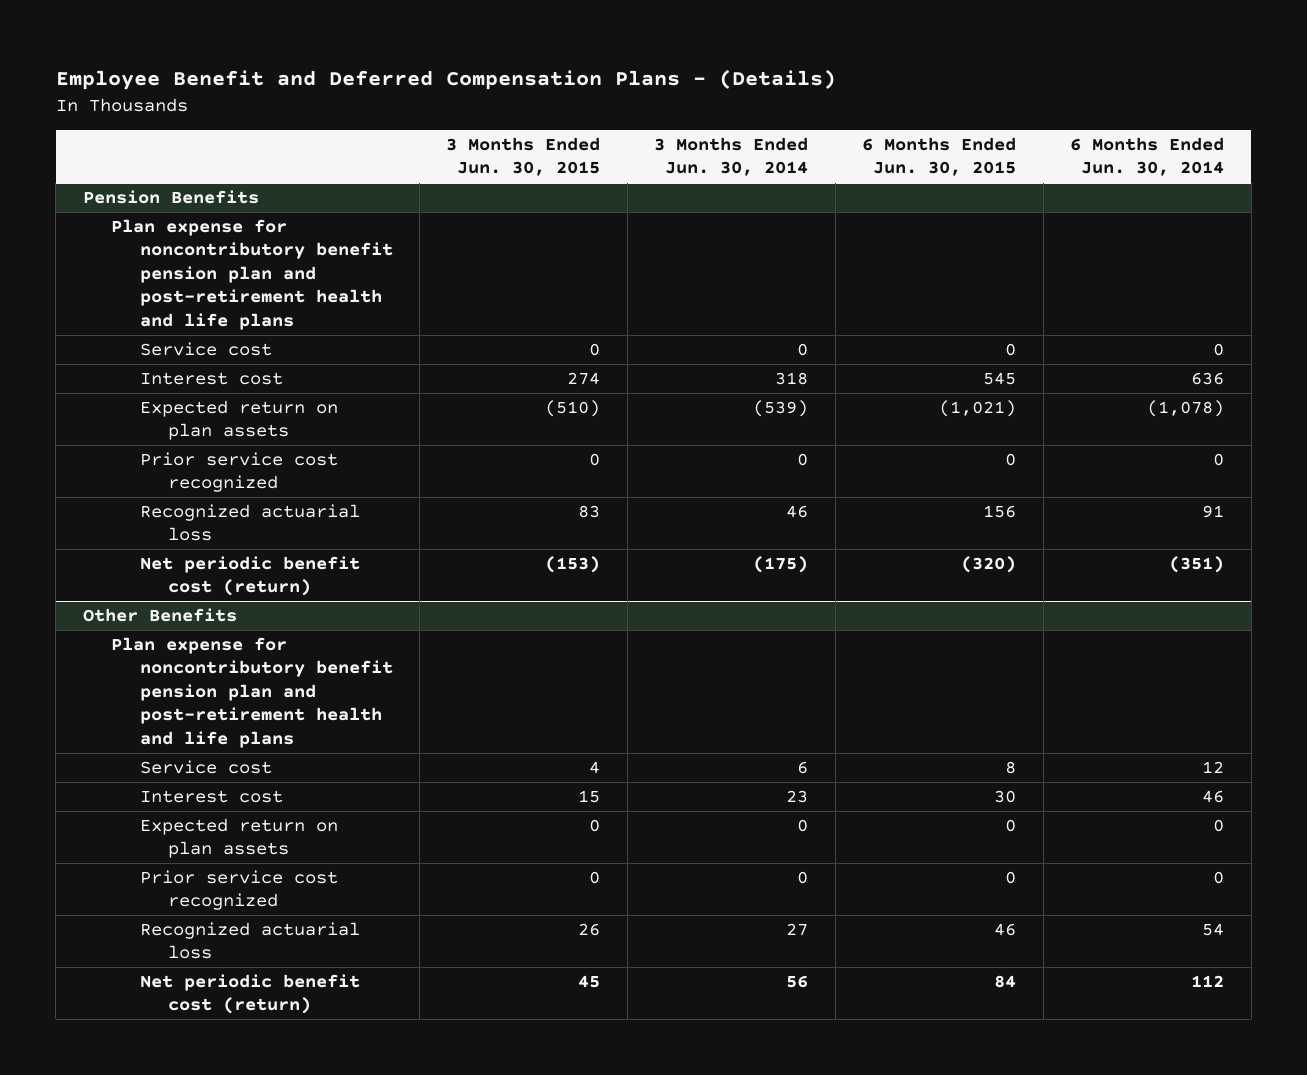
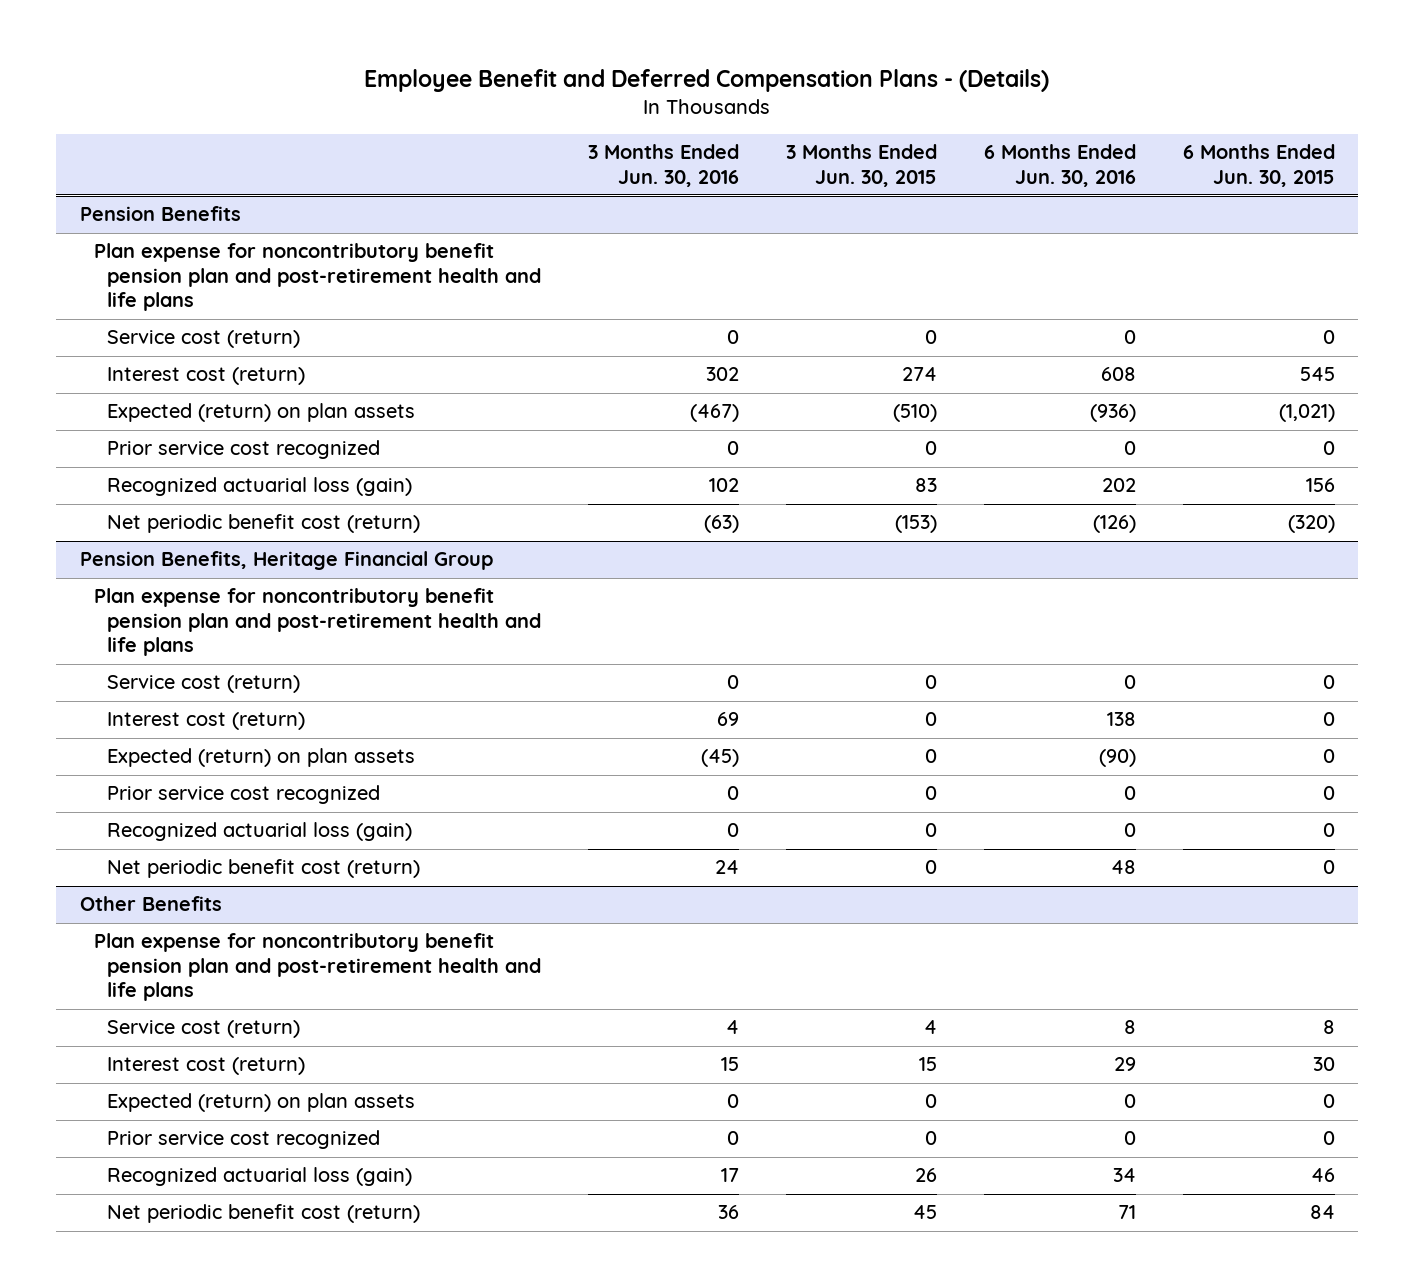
[654,136,809,177] 3 Months Ended Jun. 30, 2014 -> none
[1070,136,1225,177] 6 Months Ended Jun. 30, 2014 -> none
none -> [588,144,740,187] 3 Months Ended Jun. 30, 2016
none -> [984,144,1137,187] 6 Months Ended Jun. 30, 2016
[139,342,272,357] Service cost -> [107,330,301,349] Service cost (return)
[139,372,283,386] Interest cost -> [107,367,306,386] Interest cost (return)
[139,400,338,441] Expected return on plan assets -> [107,403,416,423] Expected (return) on plan assets
[139,504,360,542] Recognized actuarial loss -> [107,477,413,497] Recognized actuarial loss (gain)
none -> [79,551,493,571] Pension Benefits, Heritage Financial Group
none -> [93,588,542,657] Plan expense for noncontributory benefit pension plan and post-retirement health and life plans
none -> [107,675,301,694] Service cost (return)
none -> [107,712,306,731] Interest cost (return)
none -> [107,748,416,768] Expected (return) on plan assets
none -> [107,785,381,805] Prior service cost recognized
none -> [107,822,413,842] Recognized actuarial loss (gain)
none -> [107,859,421,879] Net periodic benefit cost (return)
[139,760,272,775] Service cost -> [107,1020,301,1039] Service cost (return)
[139,790,283,804] Interest cost -> [107,1057,306,1076] Interest cost (return)
[139,818,338,859] Expected return on plan assets -> [107,1093,416,1113] Expected (return) on plan assets
[139,922,360,960] Recognized actuarial loss -> [107,1167,413,1187] Recognized actuarial loss (gain)

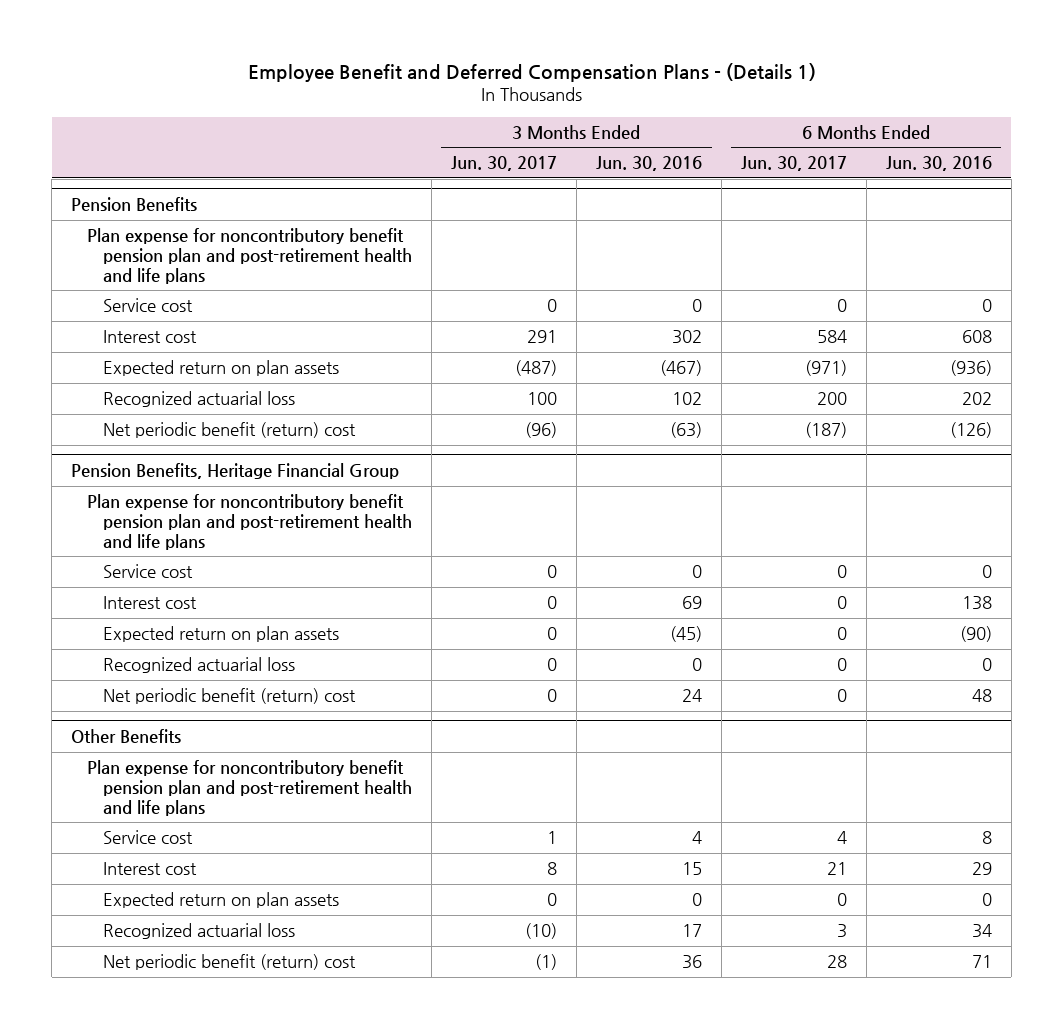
[364,68,1050,92] Employee Benefit and Deferred Compensation Plans - (Details) -> [247,62,816,82] Employee Benefit and Deferred Compensation Plans - (Details 1)
[786,144,938,187] 3 Months Ended Jun. 30, 2015 -> none
[1182,144,1335,187] 6 Months Ended Jun. 30, 2015 -> none
none -> [450,156,557,172] Jun. 30, 2017
none -> [740,156,847,172] Jun. 30, 2017
[107,440,381,460] Prior service cost recognized -> none
[107,330,301,349] Service cost (return) -> [102,298,193,313] Service cost
[107,367,306,386] Interest cost (return) -> [102,330,197,344] Interest cost
[107,403,416,423] Expected (return) on plan assets -> [102,360,339,377] Expected return on plan assets
[107,477,413,497] Recognized actuarial loss (gain) -> [102,391,295,408] Recognized actuarial loss
[107,514,421,534] Net periodic benefit cost (return) -> [102,422,356,439] Net periodic benefit (return) cost
[107,785,381,805] Prior service cost recognized -> none
[107,675,301,694] Service cost (return) -> [102,564,193,579] Service cost
[107,712,306,731] Interest cost (return) -> [102,596,197,610] Interest cost
[107,748,416,768] Expected (return) on plan assets -> [102,626,339,643] Expected return on plan assets
[107,822,413,842] Recognized actuarial loss (gain) -> [102,657,295,674] Recognized actuarial loss
[107,859,421,879] Net periodic benefit cost (return) -> [102,688,356,705] Net periodic benefit (return) cost
[107,1130,381,1150] Prior service cost recognized -> none
[107,1020,301,1039] Service cost (return) -> [102,830,193,845] Service cost
[107,1057,306,1076] Interest cost (return) -> [102,862,197,876] Interest cost
[107,1093,416,1113] Expected (return) on plan assets -> [102,892,339,909] Expected return on plan assets
[107,1167,413,1187] Recognized actuarial loss (gain) -> [102,923,295,940] Recognized actuarial loss
[107,1204,421,1224] Net periodic benefit cost (return) -> [102,954,356,971] Net periodic benefit (return) cost

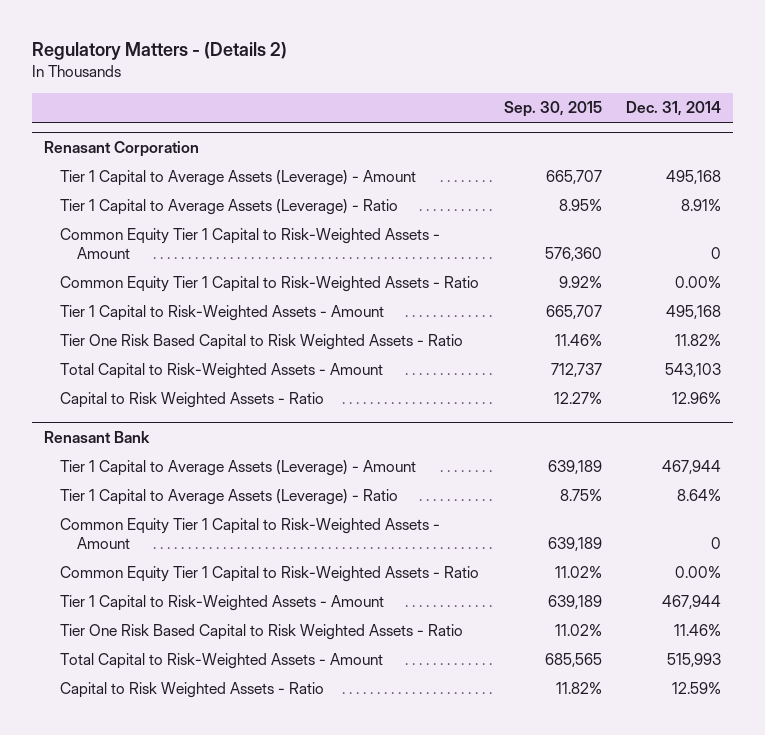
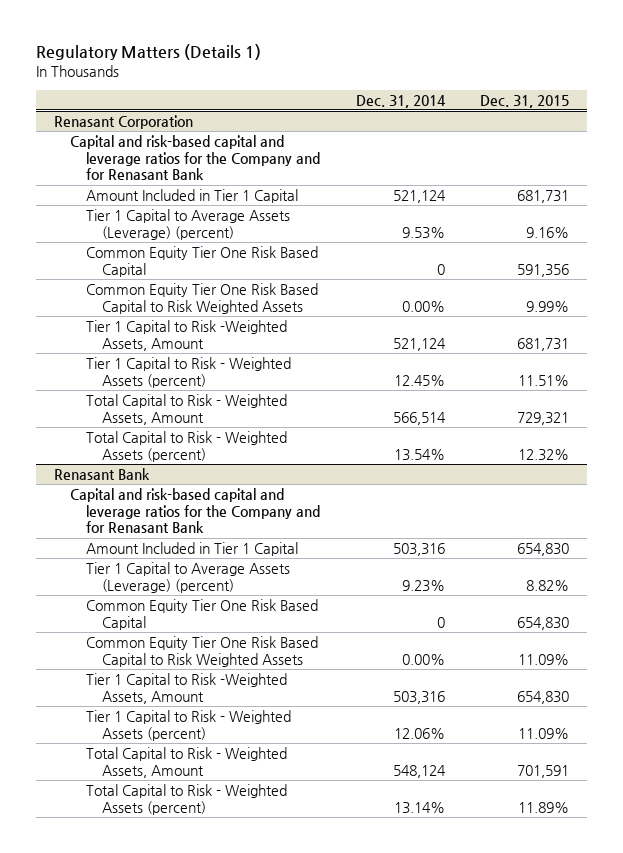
[31,42,287,61] Regulatory Matters - (Details 2) -> [35,44,261,61] Regulatory Matters (Details 1)
[503,101,602,118] Sep. 30, 2015 -> none
none -> [480,94,570,108] Dec. 31, 2015
none -> [69,135,321,181] Capital and risk-based capital and leverage ratios for the Company and for Renasant Bank
[60,170,417,187] Tier 1 Capital to Average Assets (Leverage) - Amount -> [86,189,299,204] Amount Included in Tier 1 Capital
[666,170,722,185] 495,168 -> [392,190,446,204] 521,124
[60,199,399,216] Tier 1 Capital to Average Assets (Leverage) - Ratio -> [86,209,291,240] Tier 1 Capital to Average Assets (Leverage) (percent)
[681,199,722,212] 8.91% -> [401,226,445,239] 9.53%
[60,228,441,260] Common Equity Tier 1 Capital to Risk-Weighted Assets - Amount -> [86,246,319,277] Common Equity Tier One Risk Based Capital
[60,276,480,293] Common Equity Tier 1 Capital to Risk-Weighted Assets - Ratio -> [86,283,319,314] Common Equity Tier One Risk Based Capital to Risk Weighted Assets
[60,305,385,322] Tier 1 Capital to Risk-Weighted Assets - Amount -> [86,320,288,351] Tier 1 Capital to Risk -Weighted Assets, Amount
[666,305,722,320] 495,168 -> [392,337,446,351] 521,124
[60,334,464,351] Tier One Risk Based Capital to Risk Weighted Assets - Ratio -> [86,357,292,388] Tier 1 Capital to Risk - Weighted Assets (percent)
[675,334,722,347] 11.82% -> [393,374,445,386] 12.45%
[60,363,384,380] Total Capital to Risk-Weighted Assets - Amount -> [86,394,288,425] Total Capital to Risk - Weighted Assets, Amount
[665,363,722,378] 543,103 -> [392,411,446,425] 566,514
[60,392,325,409] Capital to Risk Weighted Assets - Ratio -> [86,431,288,462] Total Capital to Risk - Weighted Assets (percent)
[672,392,722,405] 12.96% -> [393,448,445,461] 13.54%
none -> [69,488,321,534] Capital and risk-based capital and leverage ratios for the Company and for Renasant Bank
[60,460,417,477] Tier 1 Capital to Average Assets (Leverage) - Amount -> [86,542,299,557] Amount Included in Tier 1 Capital
[662,460,722,475] 467,944 -> [392,543,445,557] 503,316
[60,489,399,506] Tier 1 Capital to Average Assets (Leverage) - Ratio -> [86,562,291,593] Tier 1 Capital to Average Assets (Leverage) (percent)
[677,489,722,502] 8.64% -> [401,579,445,592] 9.23%
[60,518,441,550] Common Equity Tier 1 Capital to Risk-Weighted Assets - Amount -> [86,599,319,630] Common Equity Tier One Risk Based Capital
[60,566,480,583] Common Equity Tier 1 Capital to Risk-Weighted Assets - Ratio -> [86,636,319,667] Common Equity Tier One Risk Based Capital to Risk Weighted Assets
[60,595,385,612] Tier 1 Capital to Risk-Weighted Assets - Amount -> [86,673,288,704] Tier 1 Capital to Risk -Weighted Assets, Amount
[662,595,722,610] 467,944 -> [392,690,445,704] 503,316
[60,624,464,641] Tier One Risk Based Capital to Risk Weighted Assets - Ratio -> [86,710,292,741] Tier 1 Capital to Risk - Weighted Assets (percent)
[674,624,722,637] 11.46% -> [393,727,445,739] 12.06%
[60,653,384,670] Total Capital to Risk-Weighted Assets - Amount -> [86,747,288,778] Total Capital to Risk - Weighted Assets, Amount
[667,653,722,668] 515,993 -> [392,764,446,778] 548,124
[60,682,325,699] Capital to Risk Weighted Assets - Ratio -> [86,784,288,815] Total Capital to Risk - Weighted Assets (percent)
[672,682,722,695] 12.59% -> [393,801,445,814] 13.14%

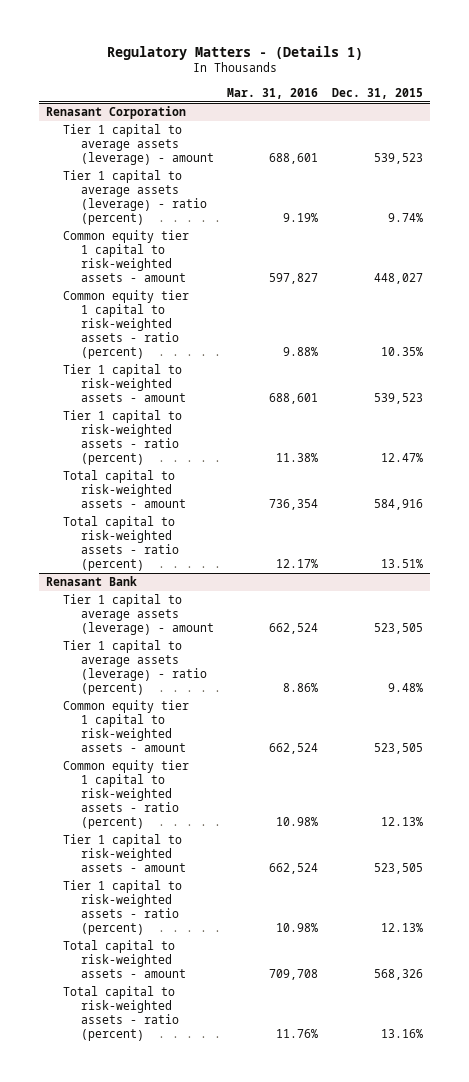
[35,44,261,61] Regulatory Matters (Details 1) -> [106,45,363,60] Regulatory Matters - (Details 1)
[355,94,446,108] Dec. 31, 2014 -> none
none -> [227,88,319,100] Mar. 31, 2016
[69,135,321,181] Capital and risk-based capital and leverage ratios for the Company and for Renasant Bank -> none
[86,189,299,204] Amount Included in Tier 1 Capital -> [63,124,214,165] Tier 1 capital to average assets (leverage) - amount
[517,190,570,204] 681,731 -> [374,152,424,164] 539,523
[86,209,291,240] Tier 1 Capital to Average Assets (Leverage) (percent) -> [63,170,207,225] Tier 1 capital to average assets (leverage) - ratio (percent)
[526,226,570,238] 9.16% -> [388,212,424,222] 9.74%
[86,246,319,277] Common Equity Tier One Risk Based Capital -> [63,230,190,282] Common equity tier 1 capital to risk-weighted assets - amount
[517,263,570,277] 591,356 -> [374,272,424,284] 448,027
[86,283,319,314] Common Equity Tier One Risk Based Capital to Risk Weighted Assets -> [63,290,190,359] Common equity tier 1 capital to risk-weighted assets - ratio (percent)
[526,300,570,312] 9.99% -> [381,346,424,356] 10.35%
[86,320,288,351] Tier 1 Capital to Risk -Weighted Assets, Amount -> [63,364,186,402] Tier 1 capital to risk-weighted assets - amount
[517,337,570,351] 681,731 -> [374,392,424,404] 539,523
[86,357,292,388] Tier 1 Capital to Risk - Weighted Assets (percent) -> [63,410,183,465] Tier 1 capital to risk-weighted assets - ratio (percent)
[518,374,570,386] 11.51% -> [381,452,424,462] 12.47%
[86,394,288,425] Total Capital to Risk - Weighted Assets, Amount -> [63,470,186,508] Total capital to risk-weighted assets - amount
[517,411,570,425] 729,321 -> [374,498,424,510] 584,916
[86,431,288,462] Total Capital to Risk - Weighted Assets (percent) -> [63,516,179,571] Total capital to risk-weighted assets - ratio (percent)
[518,448,570,461] 12.32% -> [381,558,424,568] 13.51%
[69,488,321,534] Capital and risk-based capital and leverage ratios for the Company and for Renasant Bank -> none
[86,542,299,557] Amount Included in Tier 1 Capital -> [63,594,214,635] Tier 1 capital to average assets (leverage) - amount
[517,543,570,557] 654,830 -> [374,622,424,634] 523,505
[86,562,291,593] Tier 1 Capital to Average Assets (Leverage) (percent) -> [63,640,207,695] Tier 1 capital to average assets (leverage) - ratio (percent)
[526,579,570,591] 8.82% -> [388,682,424,692] 9.48%
[86,599,319,630] Common Equity Tier One Risk Based Capital -> [63,700,190,752] Common equity tier 1 capital to risk-weighted assets - amount
[517,616,570,630] 654,830 -> [374,742,424,754] 523,505
[86,636,319,667] Common Equity Tier One Risk Based Capital to Risk Weighted Assets -> [63,760,190,829] Common equity tier 1 capital to risk-weighted assets - ratio (percent)
[518,653,570,665] 11.09% -> [381,816,424,826] 12.13%
[86,673,288,704] Tier 1 Capital to Risk -Weighted Assets, Amount -> [63,834,186,872] Tier 1 capital to risk-weighted assets - amount
[517,690,570,704] 654,830 -> [374,862,424,874] 523,505
[86,710,292,741] Tier 1 Capital to Risk - Weighted Assets (percent) -> [63,880,183,935] Tier 1 capital to risk-weighted assets - ratio (percent)
[518,727,570,739] 11.09% -> [381,922,424,932] 12.13%
[86,747,288,778] Total Capital to Risk - Weighted Assets, Amount -> [63,940,186,978] Total capital to risk-weighted assets - amount
[517,764,570,778] 701,591 -> [374,968,424,980] 568,326
[86,784,288,815] Total Capital to Risk - Weighted Assets (percent) -> [63,986,179,1041] Total capital to risk-weighted assets - ratio (percent)
[518,801,570,813] 11.89% -> [381,1028,424,1038] 13.16%

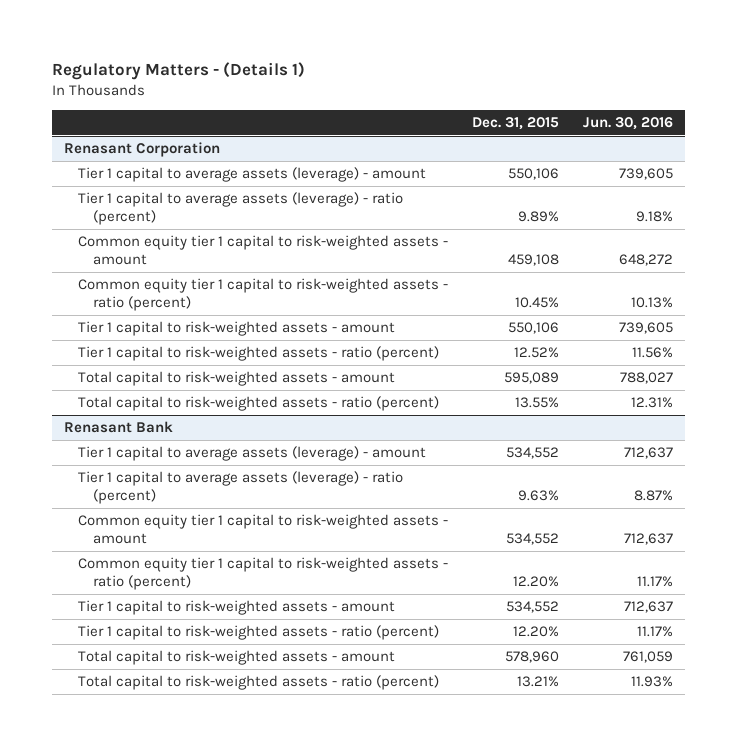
[227,88,319,100] Mar. 31, 2016 -> none
none -> [582,117,673,131] Jun. 30, 2016
[374,152,424,164] 539,523 -> [507,168,559,181] 550,106
[388,212,424,222] 9.74% -> [517,211,559,223] 9.89%
[374,272,424,284] 448,027 -> [507,254,559,267] 459,108
[381,346,424,356] 10.35% -> [514,297,559,309] 10.45%
[374,392,424,404] 539,523 -> [507,322,559,335] 550,106
[381,452,424,462] 12.47% -> [513,347,559,359] 12.52%
[374,498,424,510] 584,916 -> [503,372,559,385] 595,089
[381,558,424,568] 13.51% -> [514,397,559,409] 13.55%
[374,622,424,634] 523,505 -> [505,447,559,460] 534,552
[388,682,424,692] 9.48% -> [517,490,559,502] 9.63%
[374,742,424,754] 523,505 -> [505,533,559,546] 534,552
[381,816,424,826] 12.13% -> [512,576,559,588] 12.20%
[374,862,424,874] 523,505 -> [505,601,559,614] 534,552
[381,922,424,932] 12.13% -> [512,626,559,638] 12.20%
[374,968,424,980] 568,326 -> [504,651,559,664] 578,960
[381,1028,424,1038] 13.16% -> [516,676,559,688] 13.21%

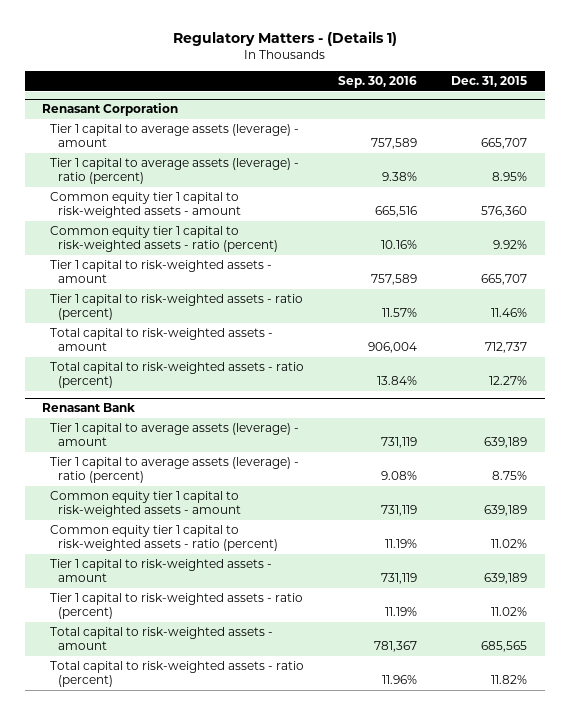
[582,117,673,131] Jun. 30, 2016 -> none
none -> [338,76,418,89] Sep. 30, 2016
[507,168,559,181] 550,106 -> [481,138,528,150] 665,707
[517,211,559,223] 9.89% -> [492,172,528,182] 8.95%
[507,254,559,267] 459,108 -> [481,206,528,218] 576,360
[514,297,559,309] 10.45% -> [493,240,528,250] 9.92%
[507,322,559,335] 550,106 -> [481,274,528,286] 665,707
[513,347,559,359] 12.52% -> [491,308,528,318] 11.46%
[503,372,559,385] 595,089 -> [485,342,528,354] 712,737
[514,397,559,409] 13.55% -> [489,376,528,386] 12.27%
[505,447,559,460] 534,552 -> [484,437,528,449] 639,189
[517,490,559,502] 9.63% -> [492,471,528,481] 8.75%
[505,533,559,546] 534,552 -> [484,505,528,517] 639,189
[512,576,559,588] 12.20% -> [491,539,528,549] 11.02%
[505,601,559,614] 534,552 -> [484,573,528,585] 639,189
[512,626,559,638] 12.20% -> [491,607,528,617] 11.02%
[504,651,559,664] 578,960 -> [481,641,528,653] 685,565
[516,676,559,688] 13.21% -> [491,675,528,685] 11.82%

